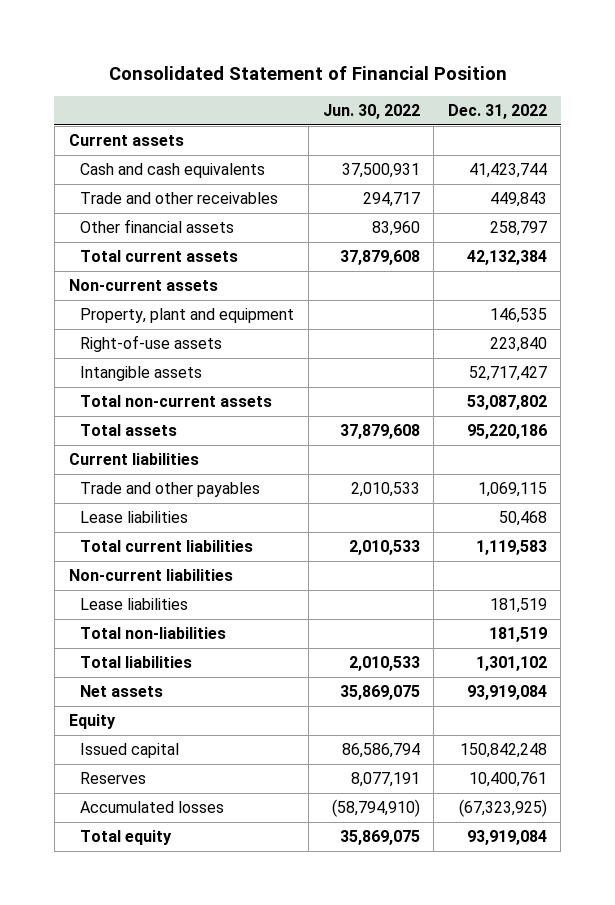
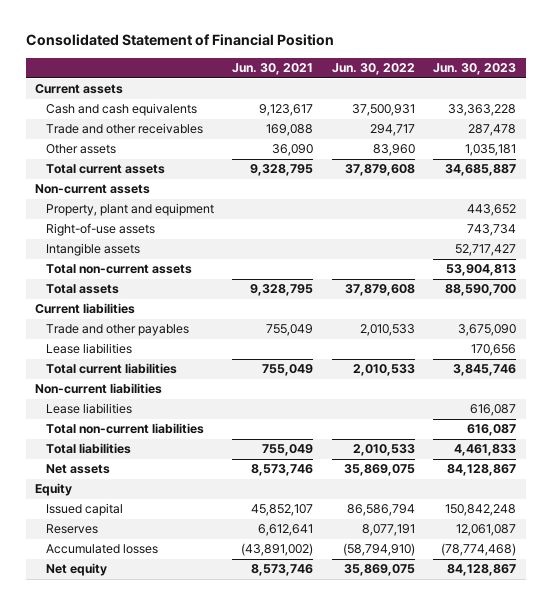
[447,104,547,120] Dec. 31, 2022 -> none
none -> [232,63,314,76] Jun. 30, 2021
none -> [433,63,517,76] Jun. 30, 2023
[80,219,235,234] Other financial assets -> [45,144,116,155] Other assets
[80,627,227,640] Total non-liabilities -> [45,423,204,435] Total non-current liabilities
[80,830,173,846] Total equity -> [45,563,107,577] Net equity

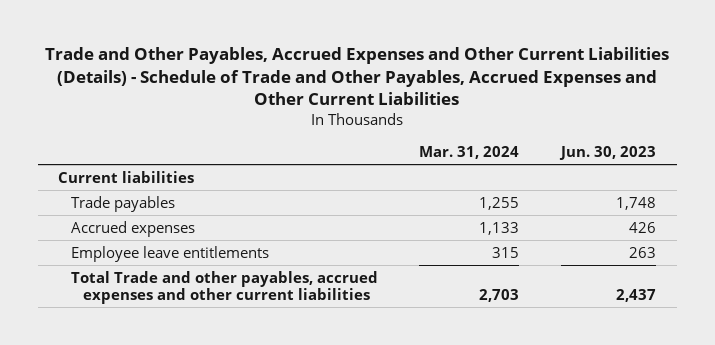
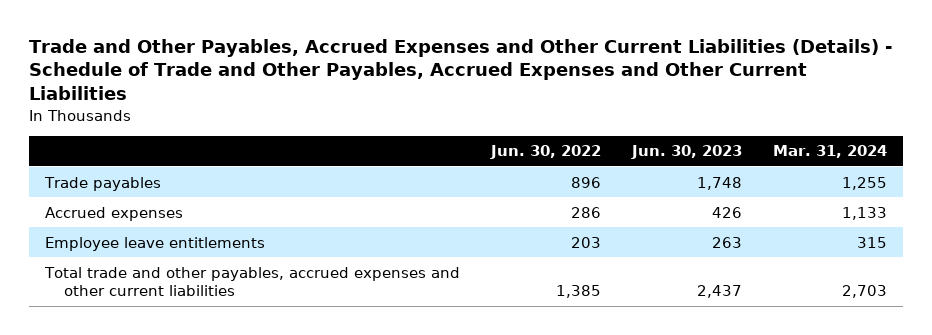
none -> [489,145,601,160] Jun. 30, 2022
[58,170,195,183] Current liabilities -> none
[70,270,378,305] Total Trade and other payables, accrued expenses and other current liabilities -> [43,266,460,297] Total trade and other payables, accrued expenses and other current liabilities

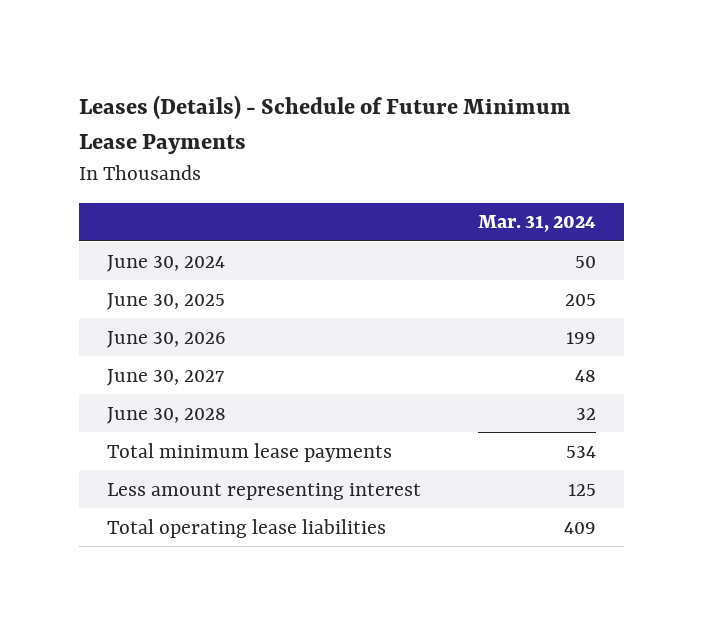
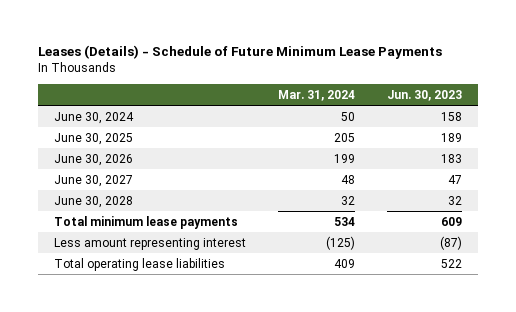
none -> [387,89,463,101] Jun. 30, 2023
[567,483,596,496] 125 -> [326,235,356,250] (125)

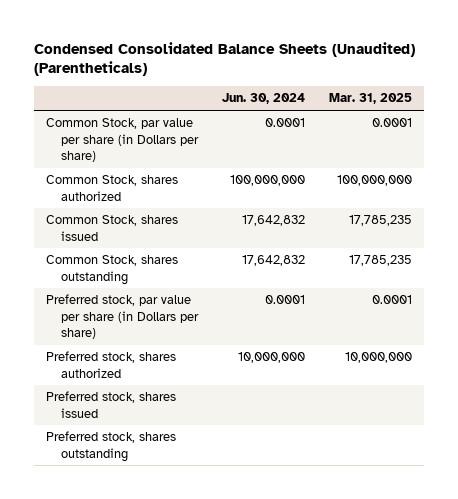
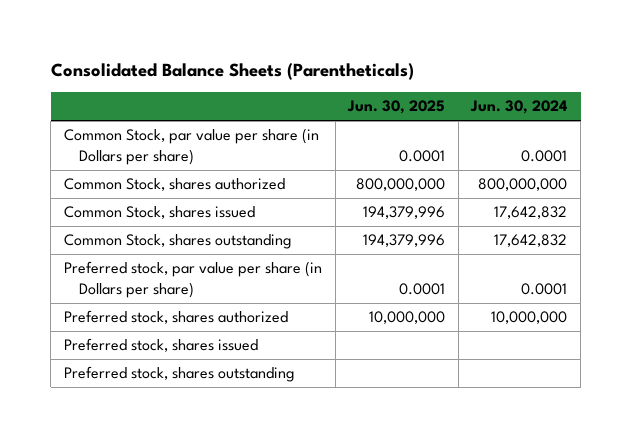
[34,41,416,77] Condensed Consolidated Balance Sheets (Unaudited) (Parentheticals) -> [50,62,414,80] Consolidated Balance Sheets (Parentheticals)
[329,93,413,105] Mar. 31, 2025 -> none
none -> [347,100,446,115] Jun. 30, 2025
[230,175,306,187] 100,000,000 -> [478,178,568,192] 800,000,000

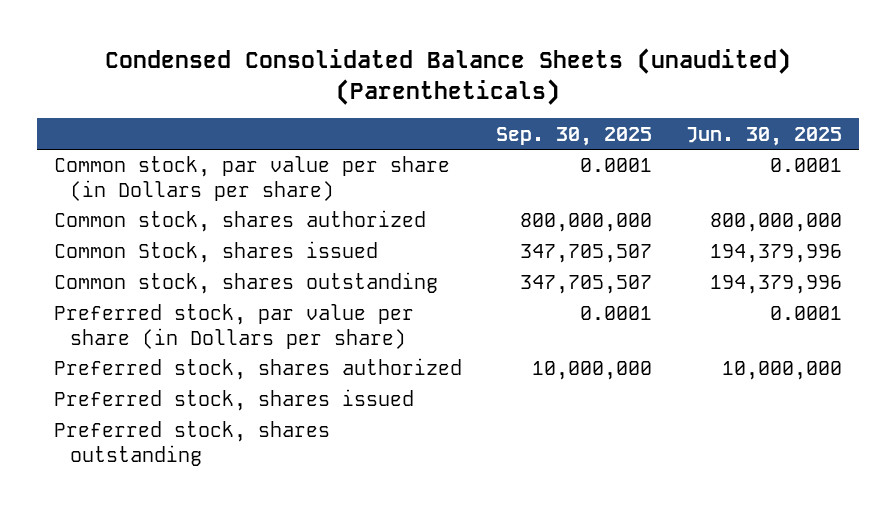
[50,62,414,80] Consolidated Balance Sheets (Parentheticals) -> [104,48,791,105] Condensed Consolidated Balance Sheets (unaudited) (Parentheticals)
[470,100,568,115] Jun. 30, 2024 -> none
none -> [495,126,652,146] Sep. 30, 2025
[64,128,320,166] Common Stock, par value per share (in Dollars per share) -> [54,156,451,201] Common stock, par value per share (in Dollars per share)
[64,178,286,192] Common Stock, shares authorized -> [54,210,427,233] Common stock, shares authorized
[64,234,293,250] Common Stock, shares outstanding -> [54,272,439,295] Common stock, shares outstanding

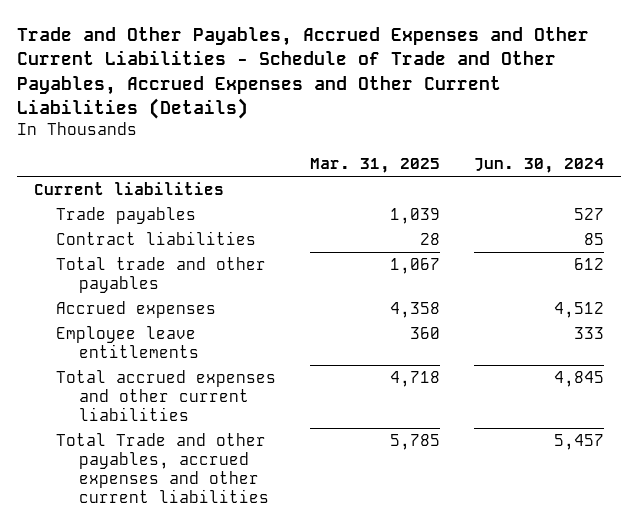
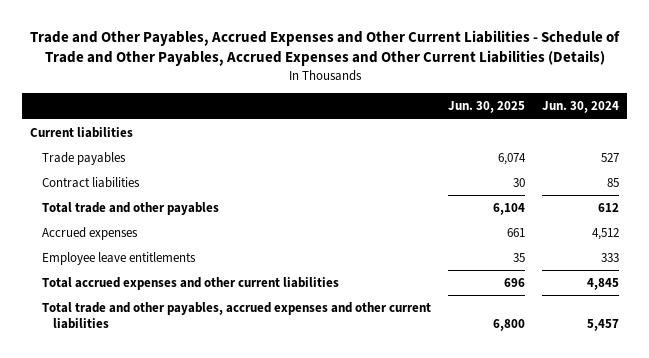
[309,158,440,174] Mar. 31, 2025 -> none
none -> [447,101,525,114] Jun. 30, 2025
[56,433,269,504] Total Trade and other payables, accrued expenses and other current liabilities -> [41,302,431,329] Total trade and other payables, accrued expenses and other current liabilities

